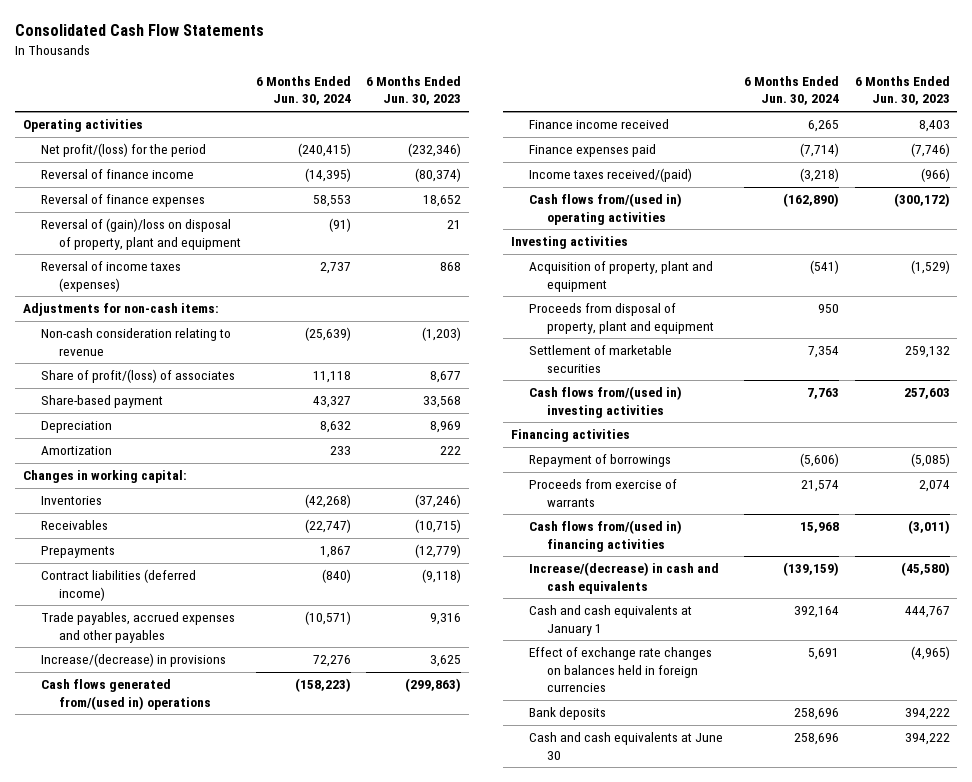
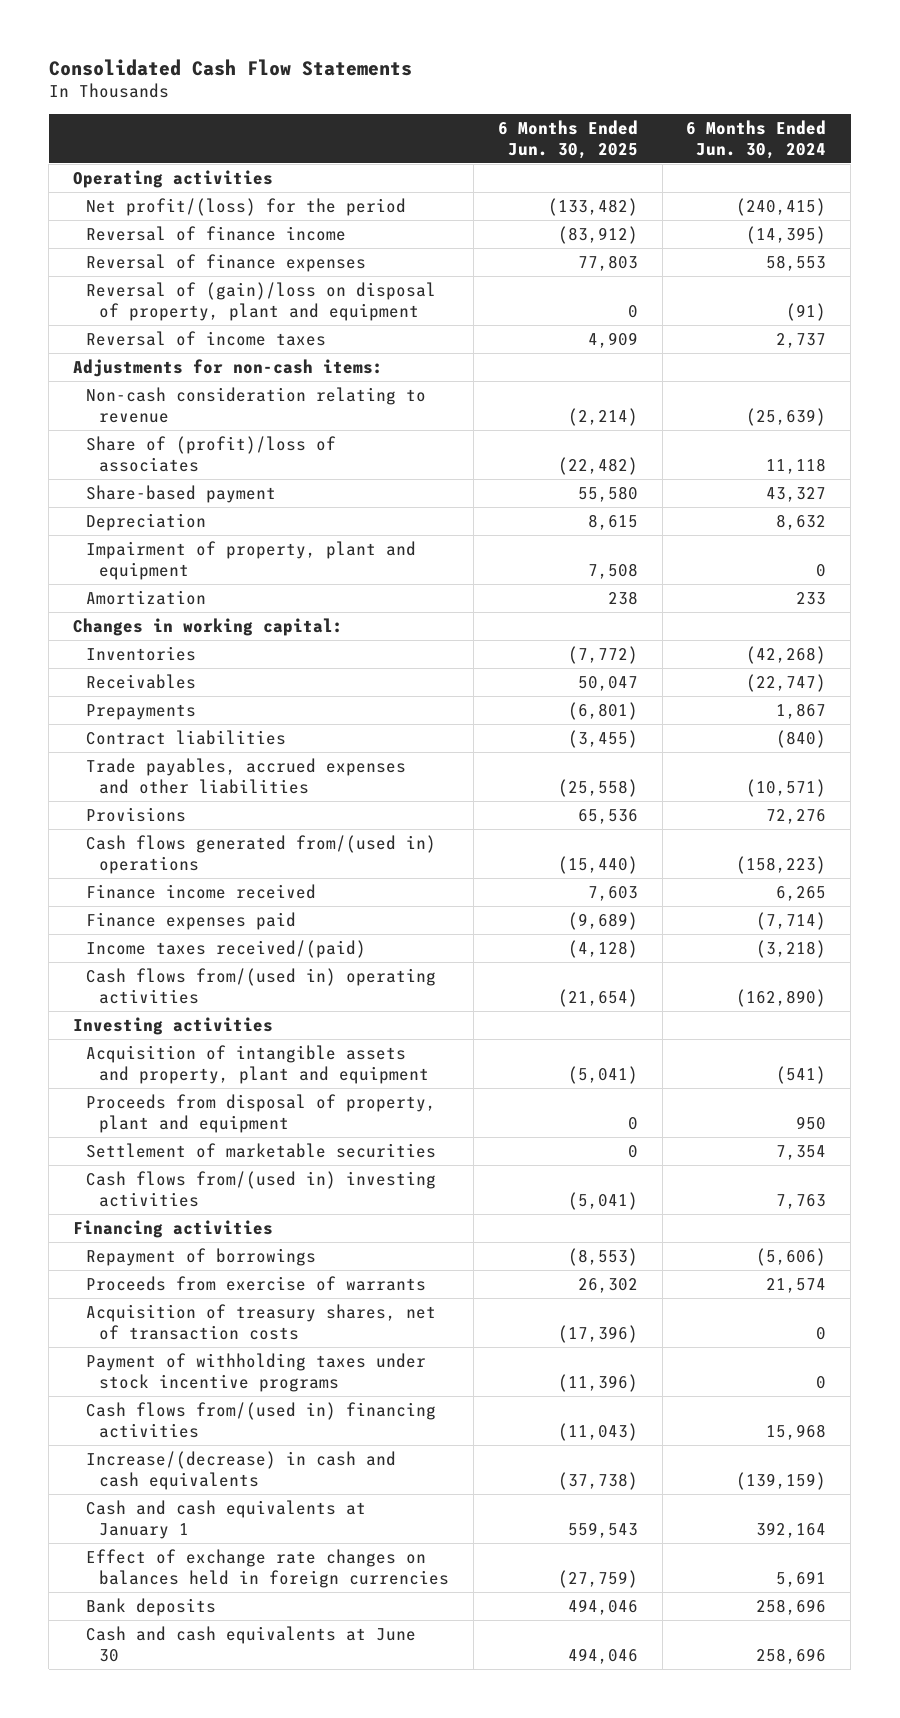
[366,76,462,106] 6 Months Ended Jun. 30, 2023 -> none
none -> [497,119,638,159] 6 Months Ended Jun. 30, 2025
[40,261,181,292] Reversal of income taxes (expenses) -> [86,330,327,346] Reversal of income taxes
[40,369,235,384] Share of profit/(loss) of associates -> [86,435,337,472] Share of (profit)/loss of associates
none -> [86,540,417,580] Impairment of property, plant and equipment
[40,569,196,601] Contract liabilities (deferred income) -> [86,729,287,745] Contract liabilities
[40,612,235,643] Trade payables, accrued expenses and other payables -> [86,757,407,794] Trade payables, accrued expenses and other liabilities
[40,653,226,668] Increase/(decrease) in provisions -> [86,806,187,822] Provisions
[529,261,714,292] Acquisition of property, plant and equipment -> [86,1044,429,1084] Acquisition of intangible assets and property, plant and equipment
none -> [86,1303,437,1340] Acquisition of treasury shares, net of transaction costs
none -> [86,1352,427,1392] Payment of withholding taxes under stock incentive programs

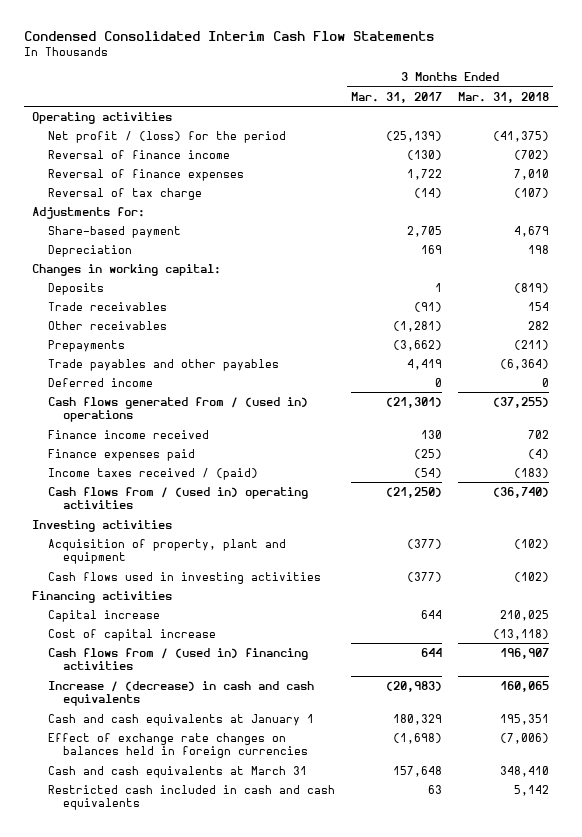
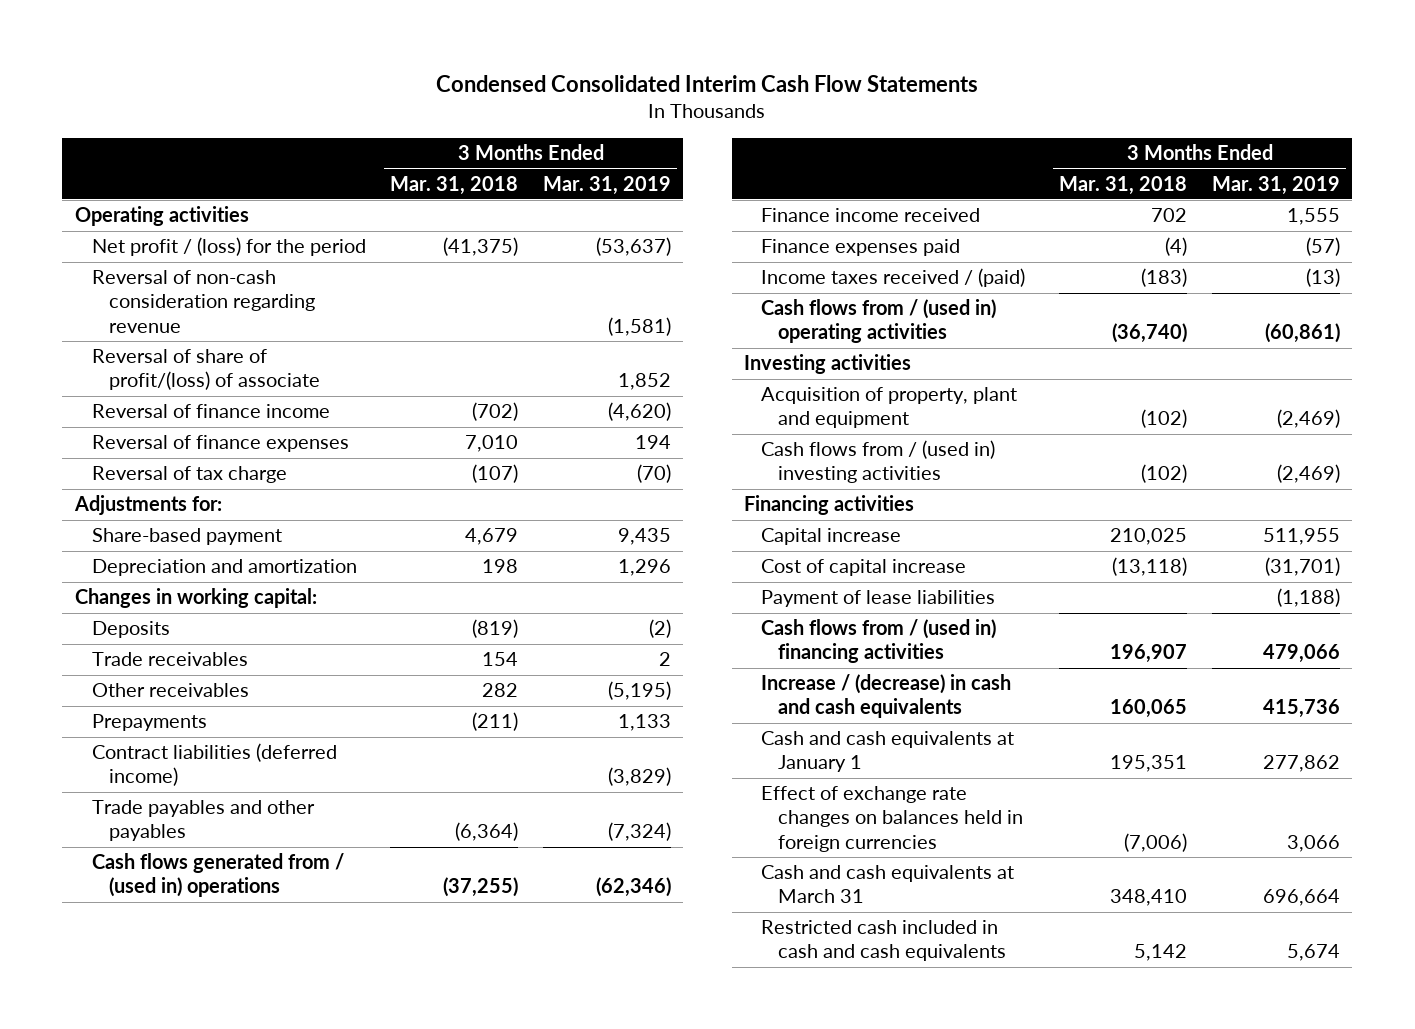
[350,91,442,103] Mar. 31, 2017 -> none
none -> [542,175,671,195] Mar. 31, 2019
none -> [91,270,315,333] Reversal of non-cash consideration regarding revenue
none -> [91,349,320,391] Reversal of share of profit/(loss) of associate
[47,244,132,257] Depreciation -> [91,559,357,577] Depreciation and amortization
none -> [91,743,337,787] Contract liabilities (deferred income)
[47,377,153,387] Deferred income -> none
[47,571,321,584] Cash flows used in investing activities -> [760,440,995,484] Cash flows from / (used in) investing activities
none -> [760,590,995,608] Payment of lease liabilities

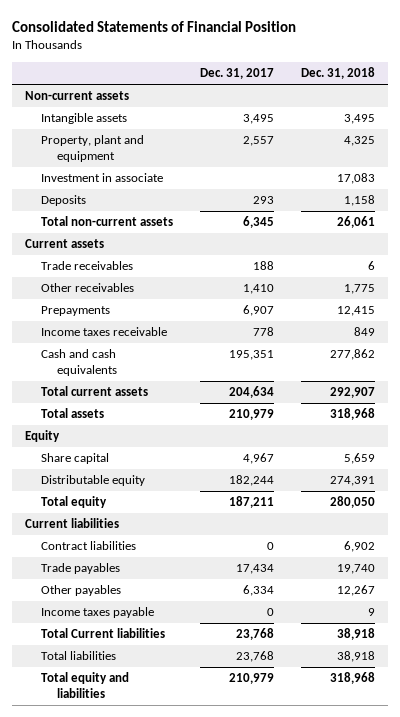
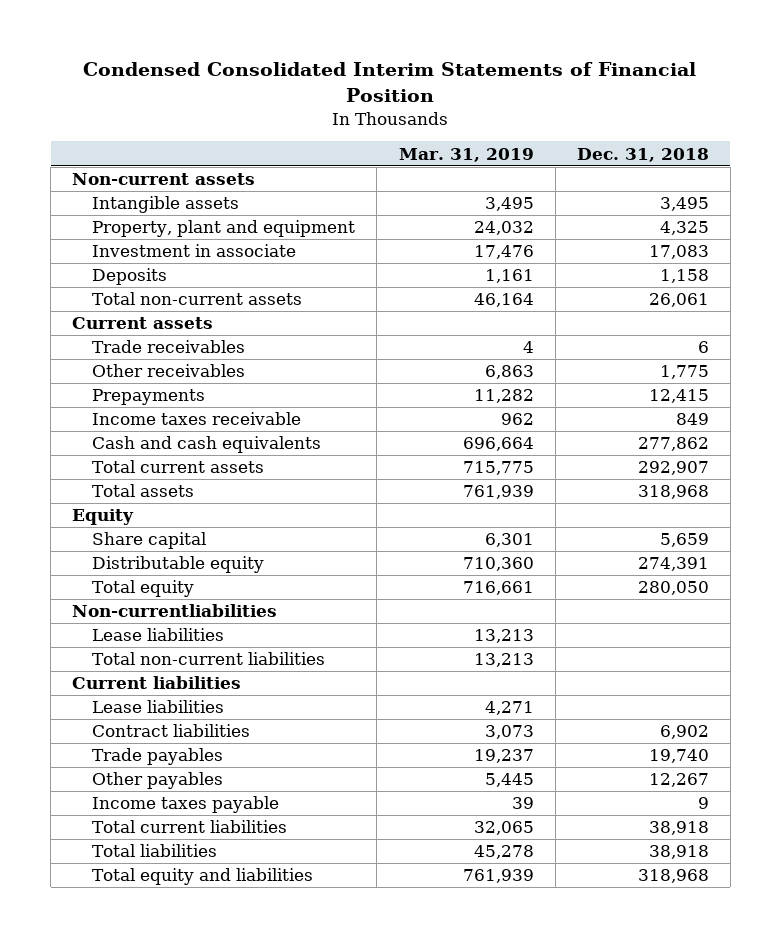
[11,20,296,32] Consolidated Statements of Financial Position -> [83,62,697,103] Condensed Consolidated Interim Statements of Financial Position
[199,68,274,80] Dec. 31, 2017 -> none
none -> [398,147,534,162] Mar. 31, 2019
none -> [72,604,278,618] Non-currentliabilities
none -> [92,628,225,642] Lease liabilities
none -> [92,652,326,666] Total non-current liabilities
none -> [92,700,225,714] Lease liabilities
[41,628,166,639] Total Current liabilities -> [92,820,288,834] Total current liabilities

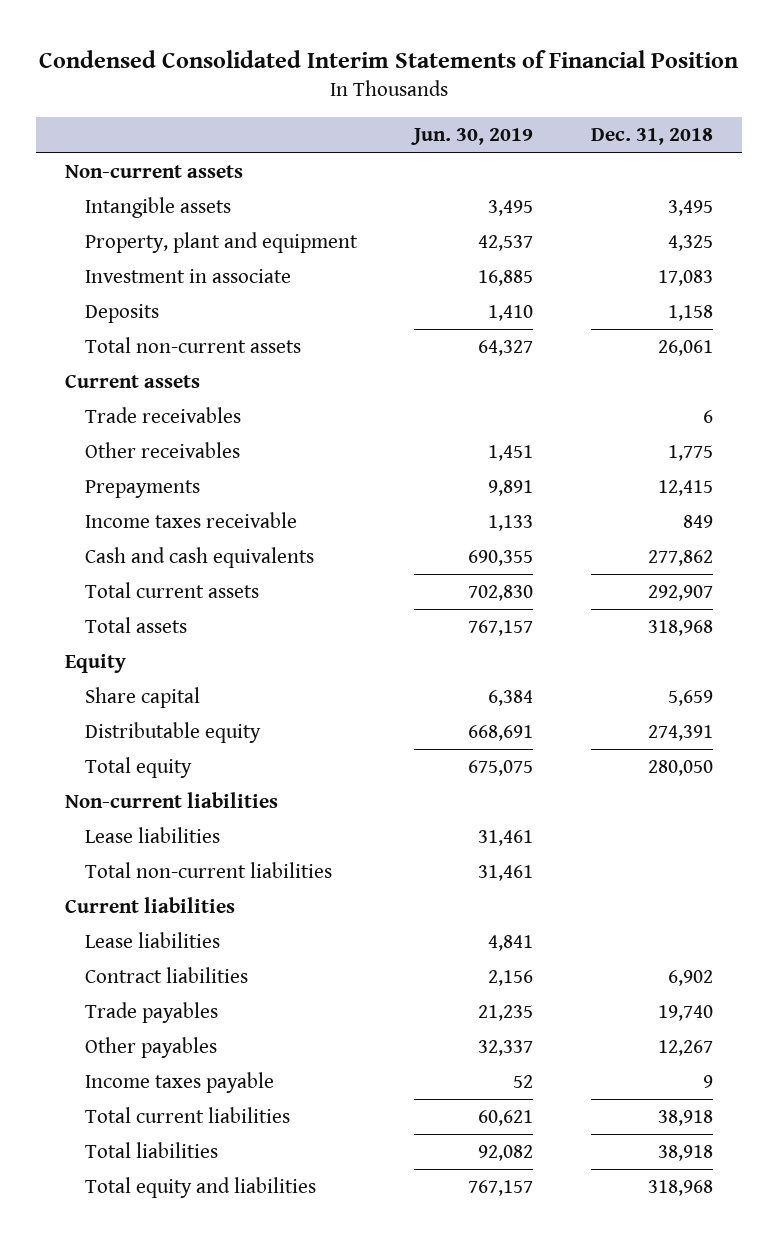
[398,147,534,162] Mar. 31, 2019 -> none
none -> [411,128,534,146] Jun. 30, 2019
[72,604,278,618] Non-currentliabilities -> [64,792,278,809] Non-current liabilities

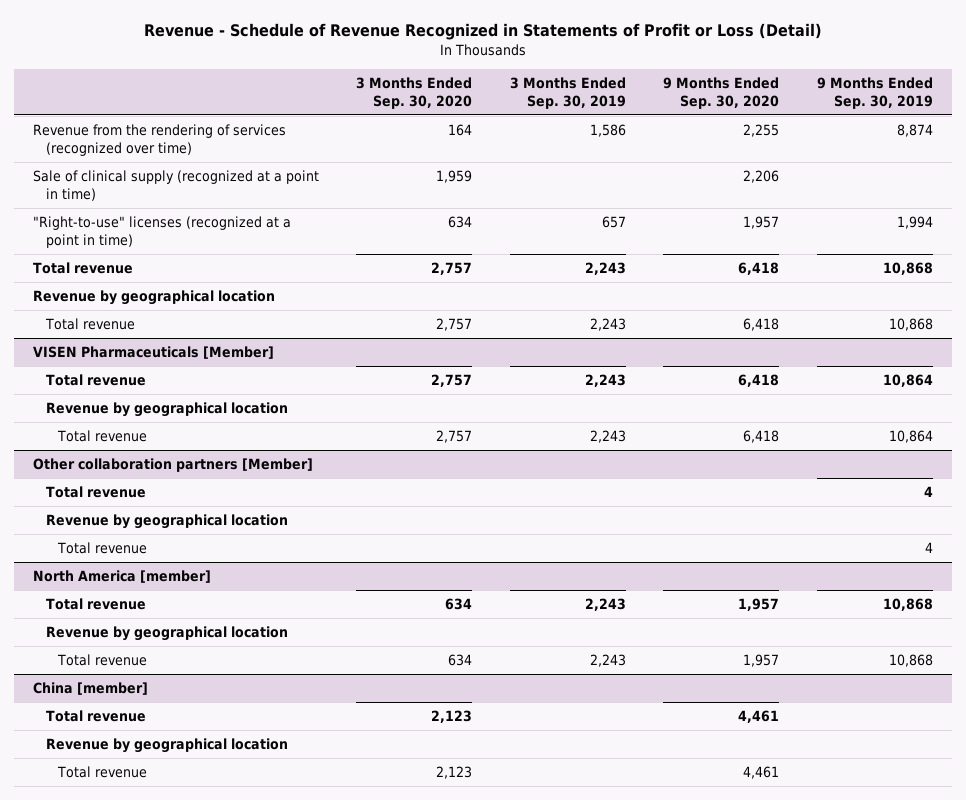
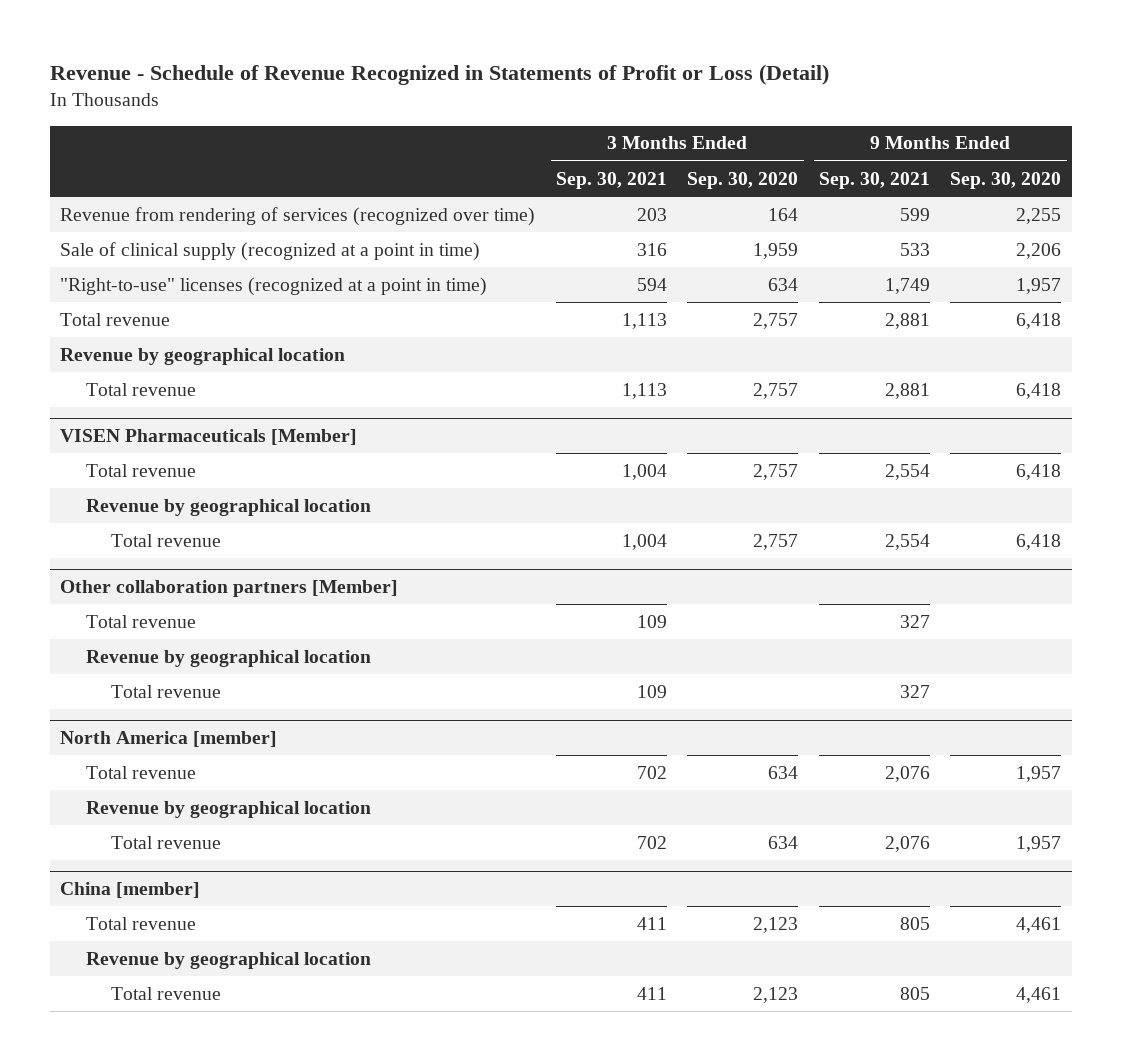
[509,77,626,109] 3 Months Ended Sep. 30, 2019 -> none
[816,77,933,109] 9 Months Ended Sep. 30, 2019 -> none
none -> [555,171,667,189] Sep. 30, 2021
none -> [818,171,930,189] Sep. 30, 2021
[32,124,286,156] Revenue from the rendering of services (recognized over time) -> [60,206,536,226] Revenue from rendering of services (recognized over time)

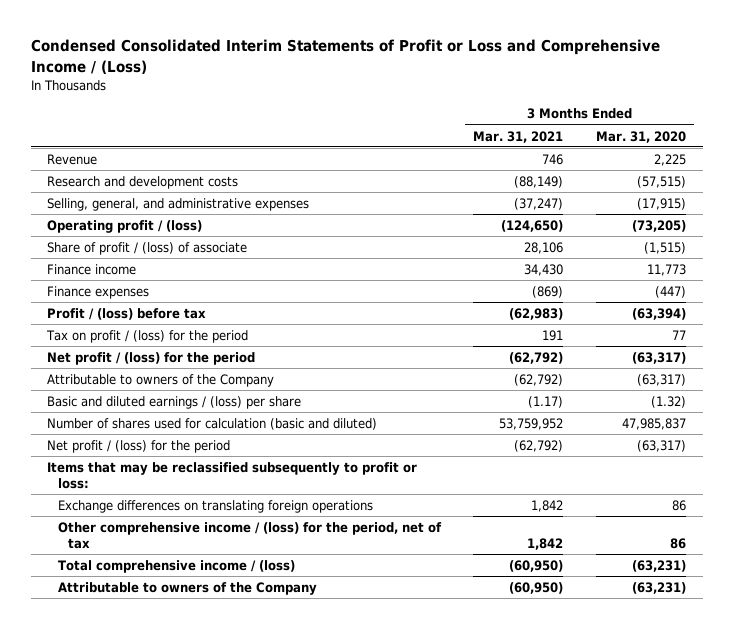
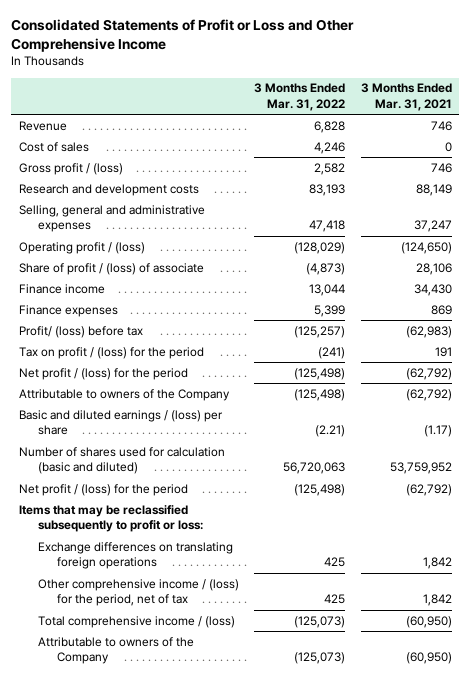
[31,39,661,74] Condensed Consolidated Interim Statements of Profit or Loss and Comprehensive Income / (Loss) -> [11,19,355,53] Consolidated Statements of Profit or Loss and Other Comprehensive Income
[596,130,687,143] Mar. 31, 2020 -> none
none -> [254,83,346,111] 3 Months Ended Mar. 31, 2022
none -> [19,141,90,152] Cost of sales
none -> [19,162,124,175] Gross profit / (loss)
[514,175,564,188] (88,149) -> [415,183,452,196] 88,149
[47,197,310,211] Selling, general, and administrative expenses -> [19,204,206,233] Selling, general and administrative expenses
[514,197,564,210] (37,247) -> [413,220,452,233] 37,247
[532,285,564,298] (869) -> [430,304,452,315] 869
[47,307,207,320] Profit / (loss) before tax -> [19,325,144,338] Profit/ (loss) before tax

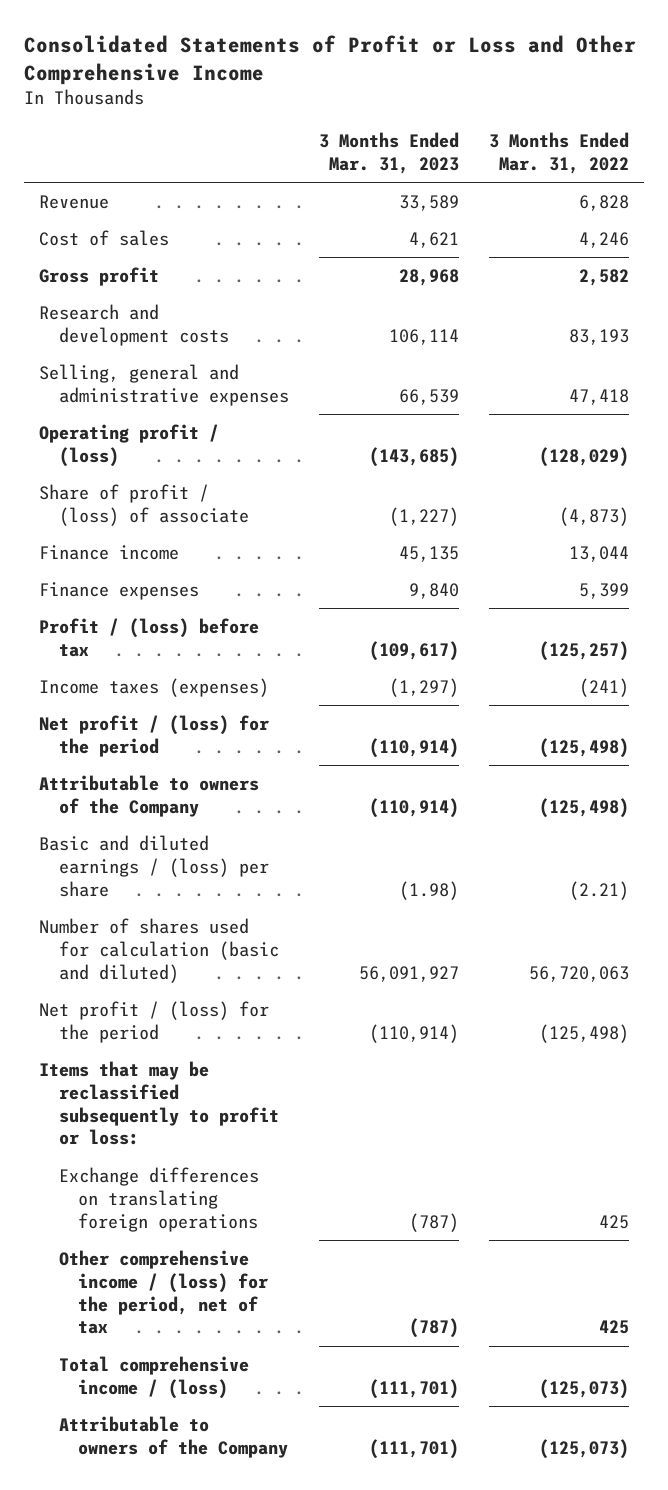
[360,83,452,111] 3 Months Ended Mar. 31, 2021 -> none
none -> [318,131,459,174] 3 Months Ended Mar. 31, 2023
[19,162,124,175] Gross profit / (loss) -> [39,266,160,286] Gross profit
[19,325,144,338] Profit/ (loss) before tax -> [39,617,260,657] Profit / (loss) before tax
[19,346,205,359] Tax on profit / (loss) for the period -> [39,677,270,697] Income taxes (expenses)

